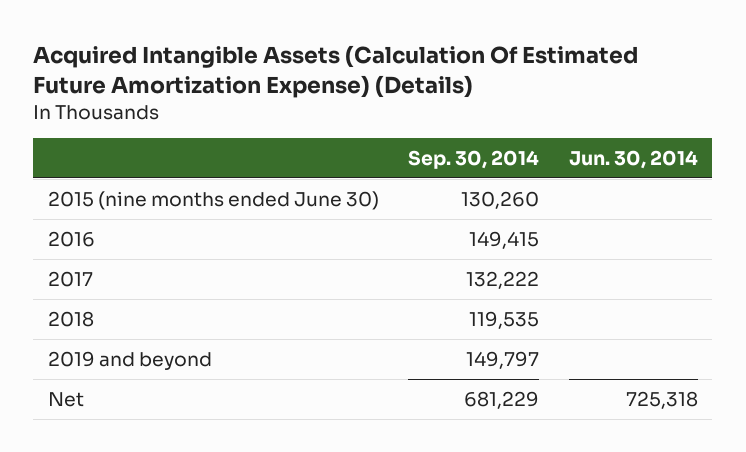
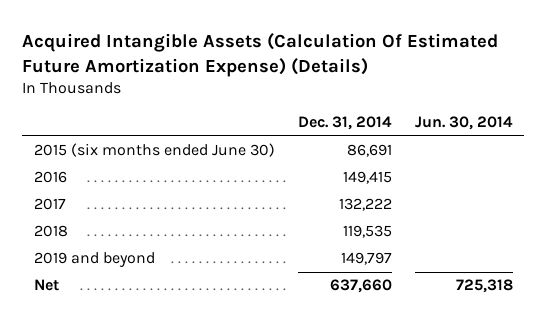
[408,150,540,170] Sep. 30, 2014 -> none
none -> [297,116,392,131] Dec. 31, 2014
[48,190,380,210] 2015 (nine months ended June 30) -> [33,143,275,158] 2015 (six months ended June 30)

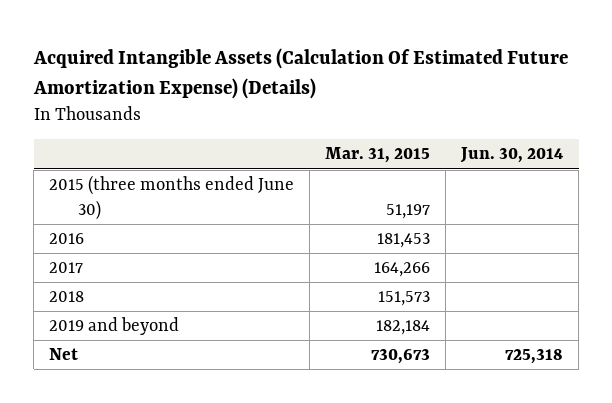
[297,116,392,131] Dec. 31, 2014 -> none
none -> [325,147,431,164] Mar. 31, 2015
[33,143,275,158] 2015 (six months ended June 30) -> [49,175,295,220] 2015 (three months ended June 30)

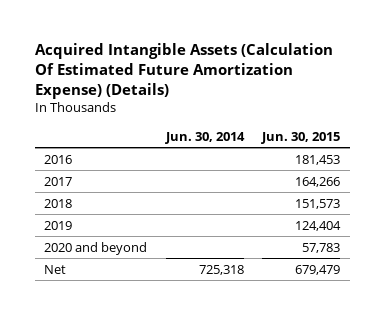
[325,147,431,164] Mar. 31, 2015 -> none
none -> [261,131,341,144] Jun. 30, 2015
[49,175,295,220] 2015 (three months ended June 30) -> none
none -> [43,220,72,230] 2019
[49,317,180,336] 2019 and beyond -> [43,241,147,255] 2020 and beyond

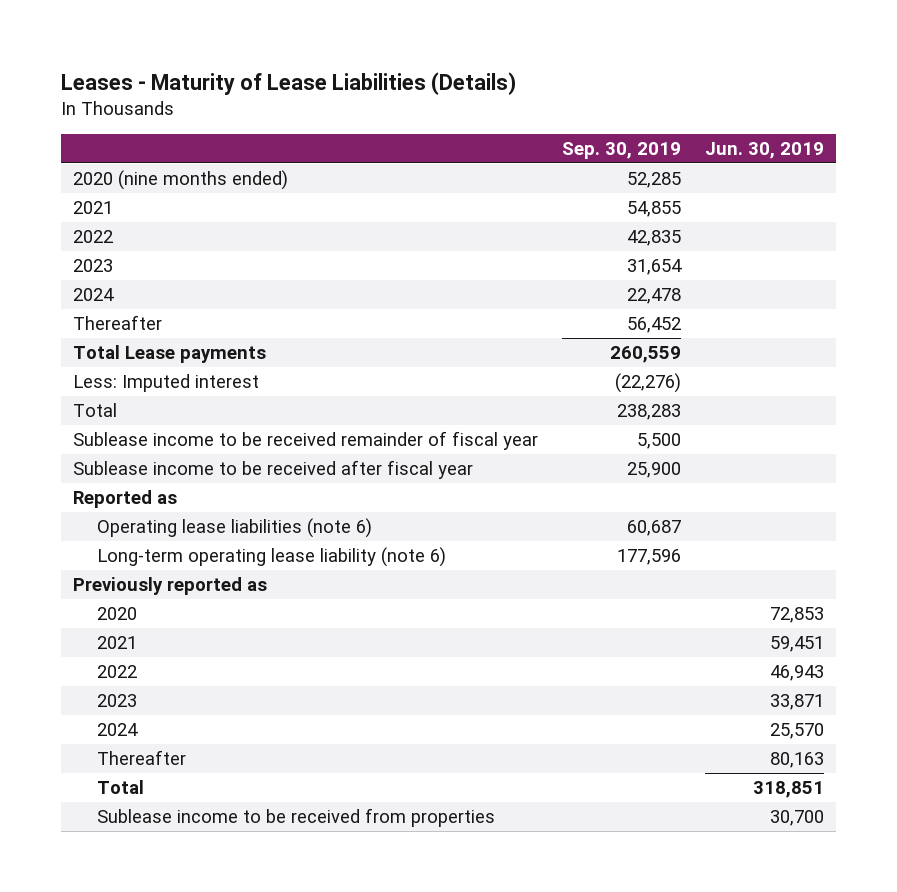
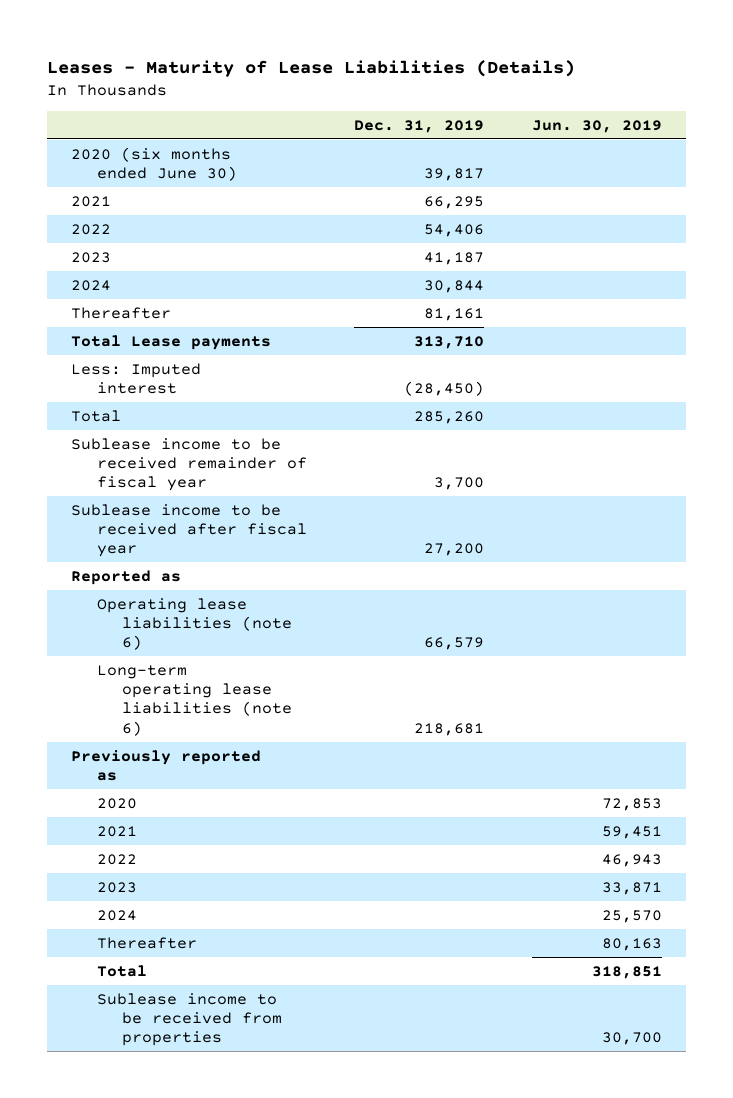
[562,141,682,159] Sep. 30, 2019 -> none
none -> [354,119,485,133] Dec. 31, 2019
[73,170,289,191] 2020 (nine months ended) -> [71,146,237,181] 2020 (six months ended June 30)
[97,547,447,568] Long-term operating lease liability (note 6) -> [96,664,293,736] Long-term operating lease liabilities (note 6)

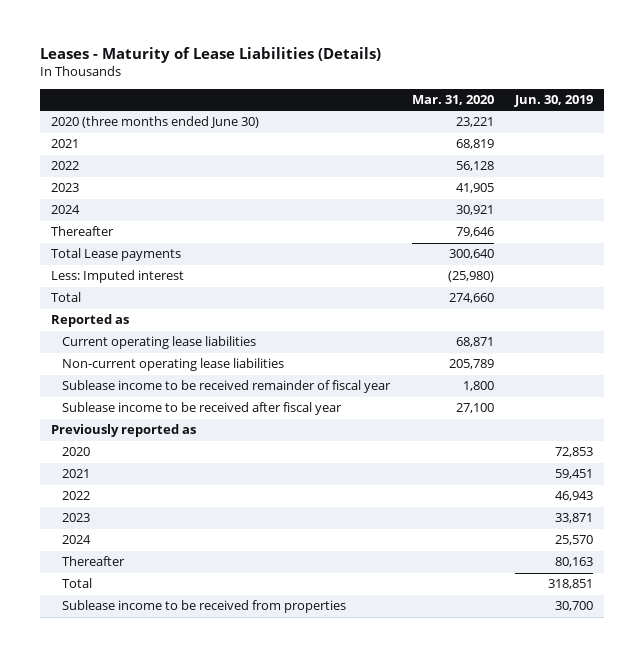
[354,119,485,133] Dec. 31, 2019 -> none
none -> [411,94,494,105] Mar. 31, 2020
[71,146,237,181] 2020 (six months ended June 30) -> [50,116,259,129] 2020 (three months ended June 30)
[71,569,182,585] Reported as -> [50,314,129,328] Reported as
none -> [62,336,257,350] Current operating lease liabilities
none -> [62,358,285,372] Non-current operating lease liabilities
[96,597,293,651] Operating lease liabilities (note 6) -> none
[96,664,293,736] Long-term operating lease liabilities (note 6) -> none

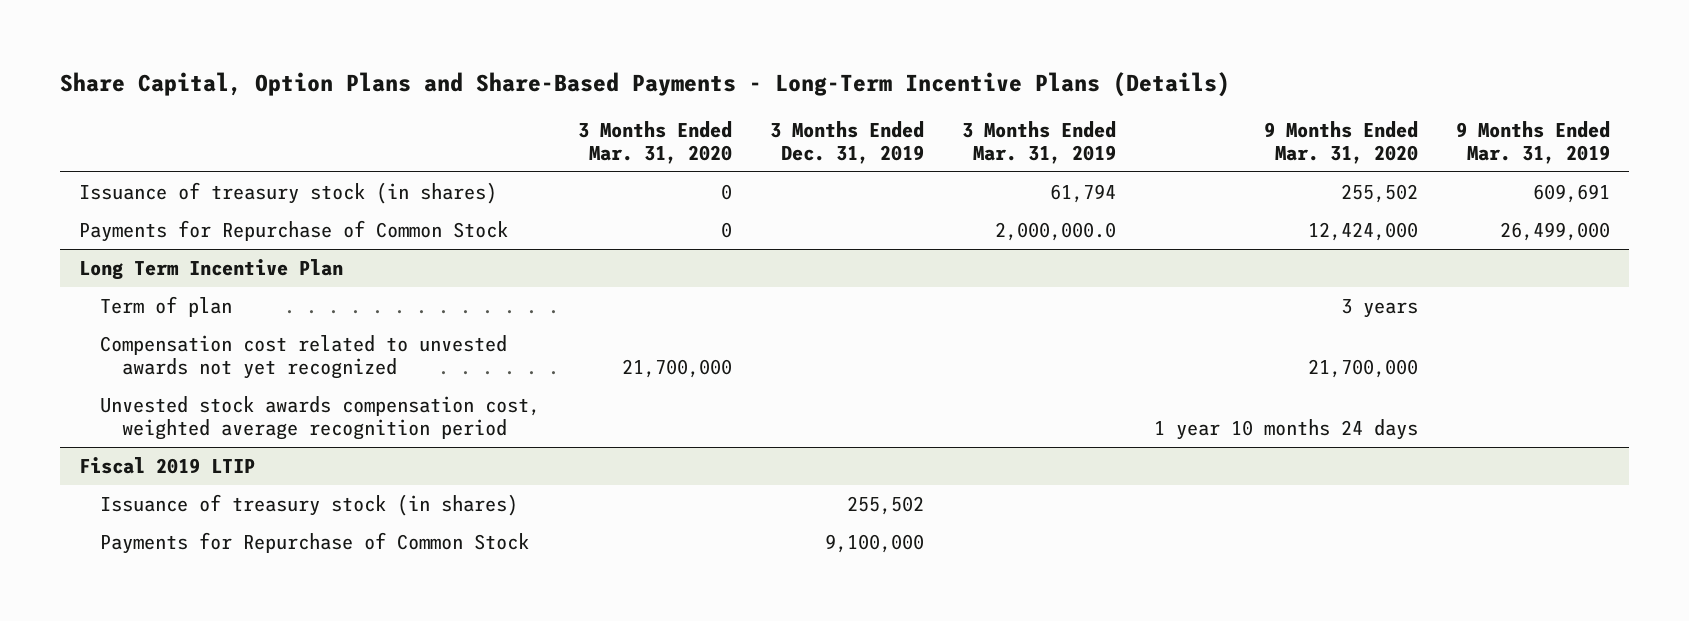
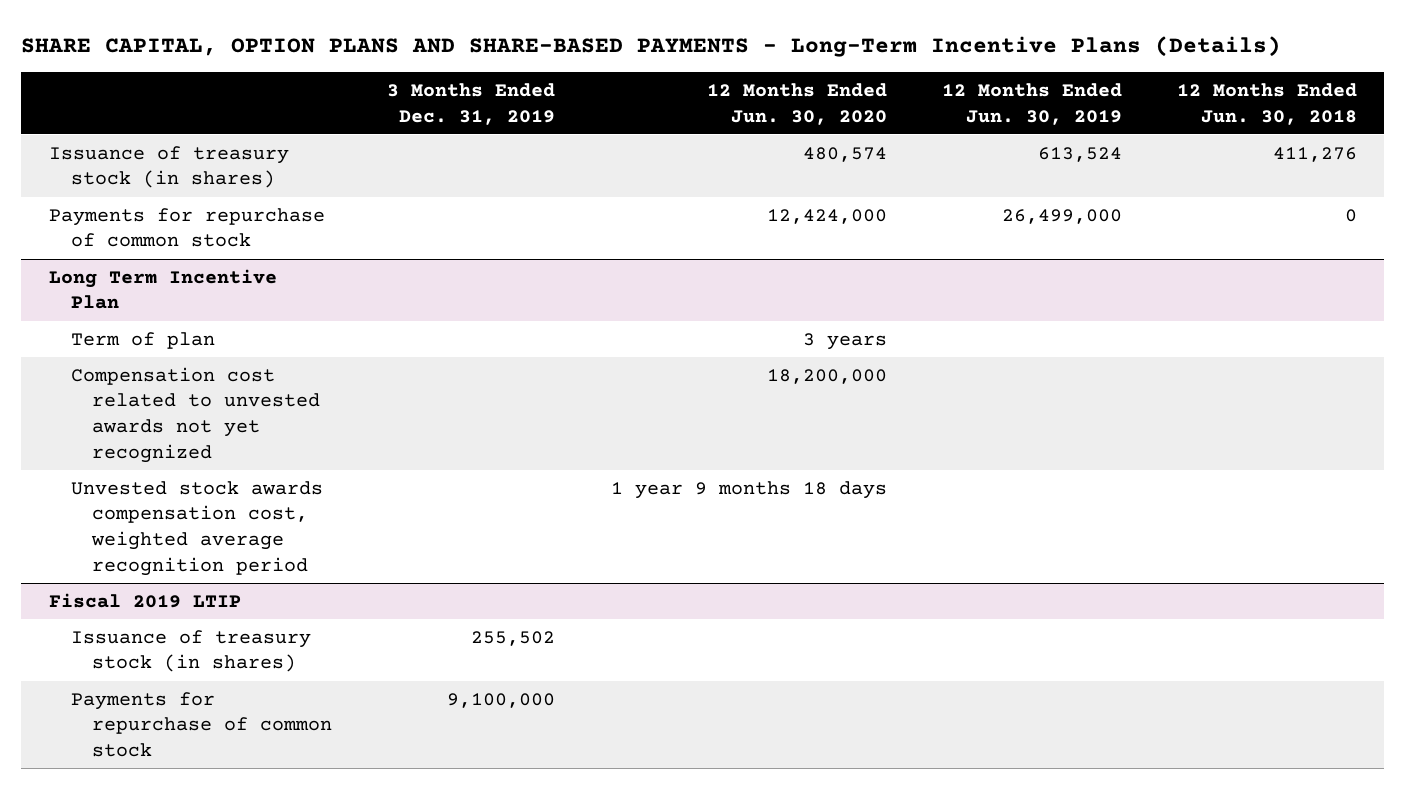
[59,71,1230,97] Share Capital, Option Plans and Share-Based Payments - Long-Term Incentive Plans (Details) -> [21,36,1282,58] SHARE CAPITAL, OPTION PLANS AND SHARE-BASED PAYMENTS - Long-Term Incentive Plans (Details)
[578,120,733,164] 3 Months Ended Mar. 31, 2020 -> none
[962,120,1117,164] 3 Months Ended Mar. 31, 2019 -> none
[1263,120,1418,164] 9 Months Ended Mar. 31, 2020 -> none
[1455,120,1610,164] 9 Months Ended Mar. 31, 2019 -> none
none -> [706,82,887,125] 12 Months Ended Jun. 30, 2020
none -> [941,82,1122,125] 12 Months Ended Jun. 30, 2019
none -> [1176,82,1357,125] 12 Months Ended Jun. 30, 2018
[78,219,508,242] Payments for Repurchase of Common Stock -> [48,207,325,248] Payments for repurchase of common stock
[100,531,530,554] Payments for Repurchase of Common Stock -> [70,691,333,757] Payments for repurchase of common stock

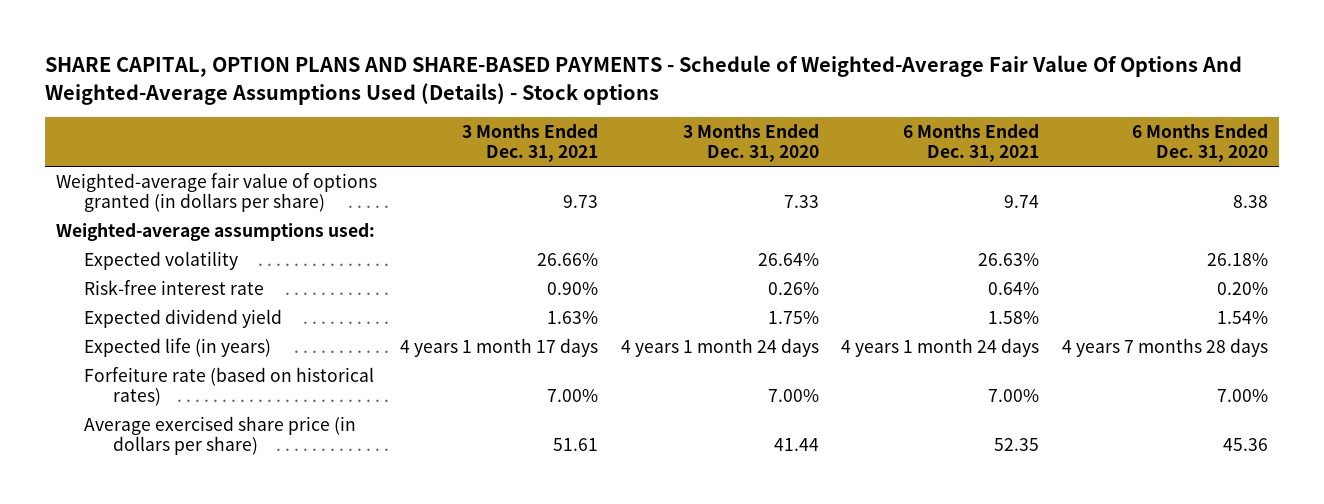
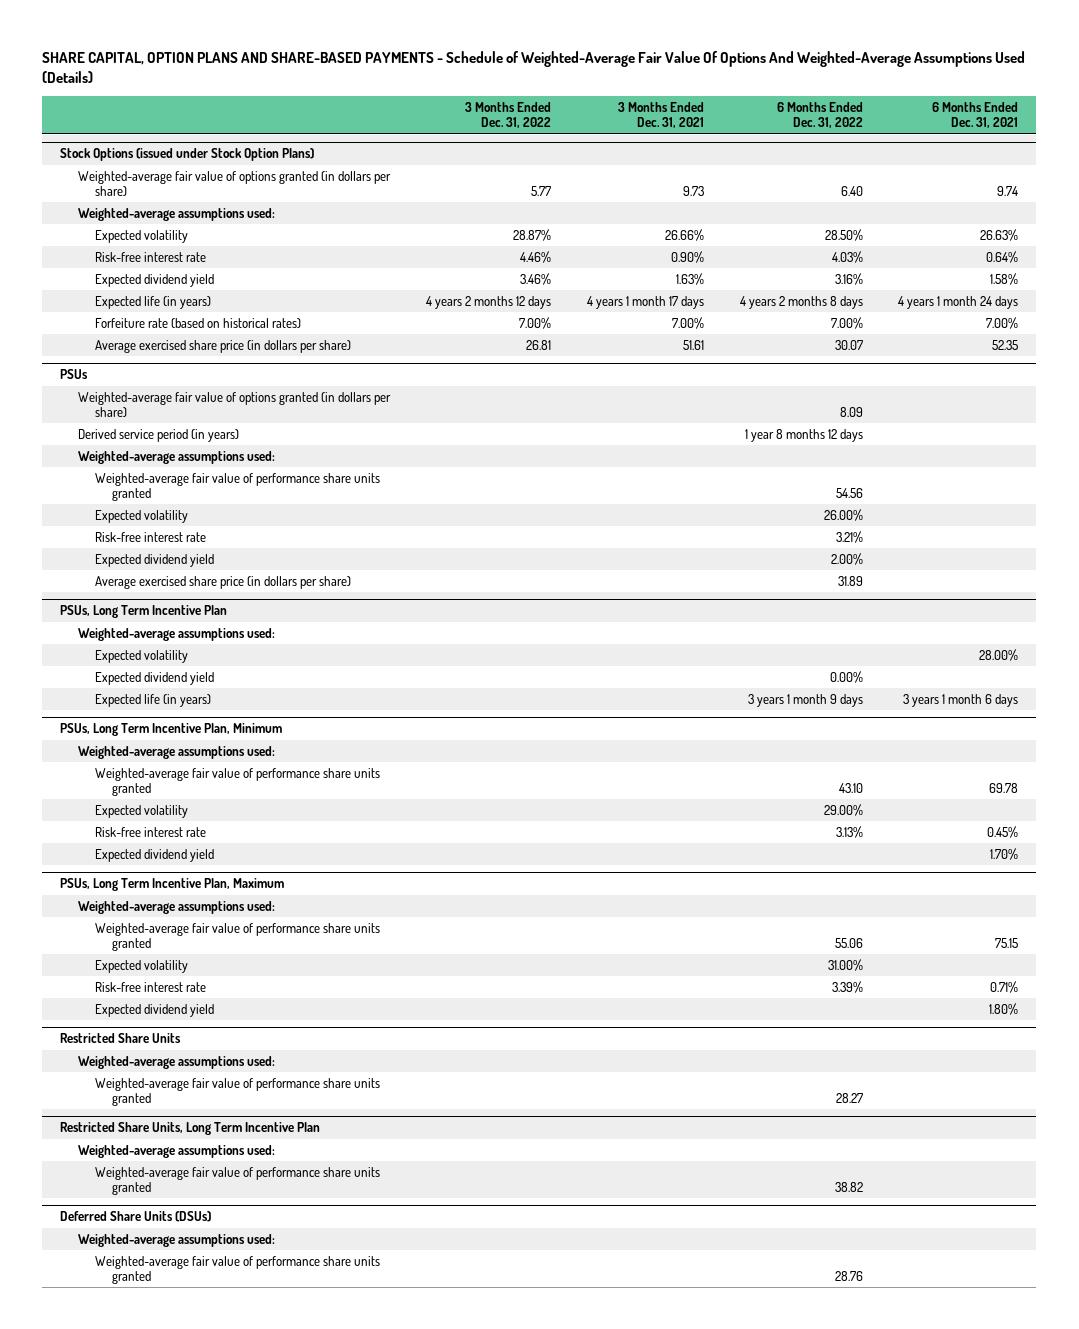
[45,55,1243,105] SHARE CAPITAL, OPTION PLANS AND SHARE-BASED PAYMENTS - Schedule of Weighted-Average Fair Value Of Options And Weighted-Average Assumptions Used (Details) - Stock options -> [42,50,1026,84] SHARE CAPITAL, OPTION PLANS AND SHARE-BASED PAYMENTS - Schedule of Weighted-Average Fair Value Of Options And Weighted-Average Assumptions Used (Details)
[682,123,819,163] 3 Months Ended Dec. 31, 2020 -> none
[1131,123,1268,163] 6 Months Ended Dec. 31, 2020 -> none
none -> [464,102,551,129] 3 Months Ended Dec. 31, 2022
none -> [776,102,863,129] 6 Months Ended Dec. 31, 2022
none -> [60,148,315,162] Stock Options (issued under Stock Option Plans)
none -> [60,369,89,380] PSUs
none -> [77,391,391,418] Weighted-average fair value of options granted (in dollars per share)
none -> [77,428,239,442] Derived service period (in years)
none -> [77,450,275,464] Weighted-average assumptions used:
none -> [95,472,381,502] Weighted-average fair value of performance share units granted
none -> [95,509,189,523] Expected volatility
none -> [95,531,207,542] Risk-free interest rate
none -> [95,553,215,567] Expected dividend yield
none -> [95,575,352,589] Average exercised share price (in dollars per share)
none -> [60,605,228,619] PSUs, Long Term Incentive Plan
none -> [77,627,275,641] Weighted-average assumptions used:
none -> [95,649,189,663] Expected volatility
none -> [95,671,215,685] Expected dividend yield
none -> [95,693,212,707] Expected life (in years)
none -> [60,723,283,737] PSUs, Long Term Incentive Plan, Minimum
none -> [77,745,275,759] Weighted-average assumptions used:
none -> [95,767,381,797] Weighted-average fair value of performance share units granted
none -> [95,804,189,818] Expected volatility
none -> [95,826,207,837] Risk-free interest rate
none -> [95,848,215,862] Expected dividend yield
none -> [60,878,285,892] PSUs, Long Term Incentive Plan, Maximum
none -> [77,900,275,914] Weighted-average assumptions used:
none -> [95,922,381,952] Weighted-average fair value of performance share units granted
none -> [95,959,189,973] Expected volatility
none -> [95,981,207,992] Risk-free interest rate
none -> [95,1003,215,1017] Expected dividend yield
none -> [60,1033,182,1044] Restricted Share Units
none -> [77,1055,275,1069] Weighted-average assumptions used:
none -> [95,1077,381,1107] Weighted-average fair value of performance share units granted
none -> [60,1122,321,1136] Restricted Share Units, Long Term Incentive Plan
none -> [77,1144,275,1158] Weighted-average assumptions used:
none -> [95,1166,381,1196] Weighted-average fair value of performance share units granted
none -> [60,1211,212,1223] Deferred Share Units (DSUs)
none -> [77,1233,275,1247] Weighted-average assumptions used:
none -> [95,1255,381,1285] Weighted-average fair value of performance share units granted

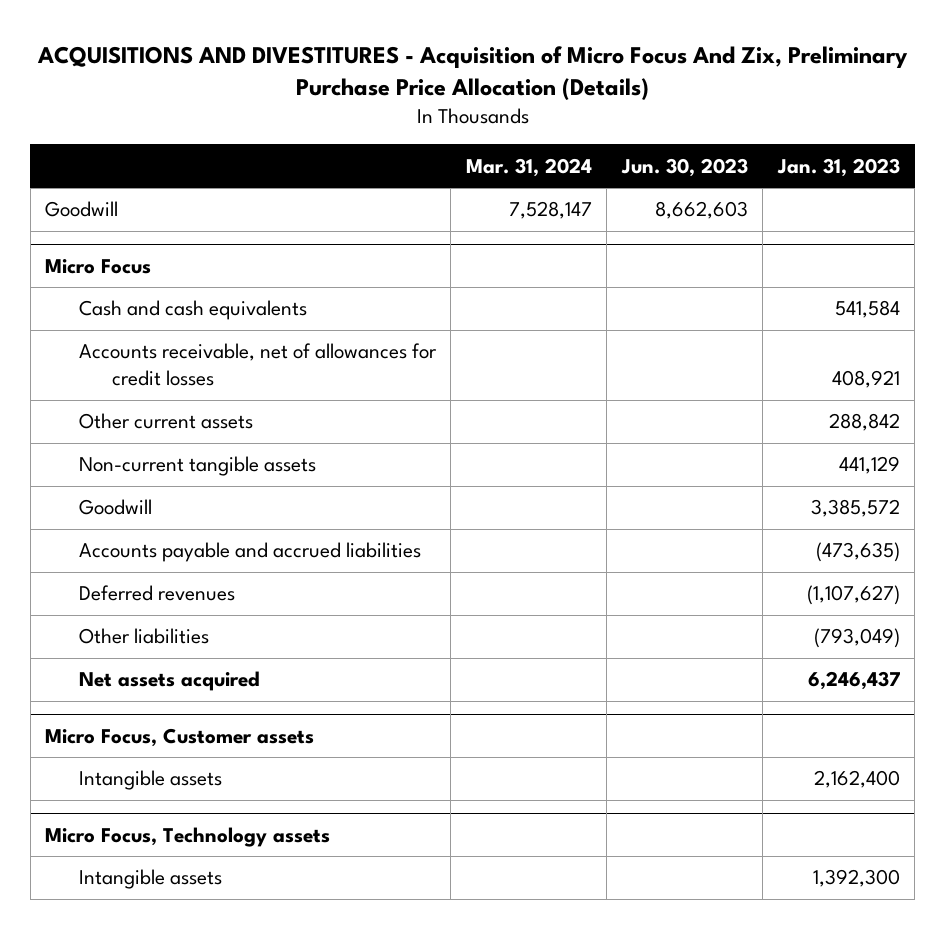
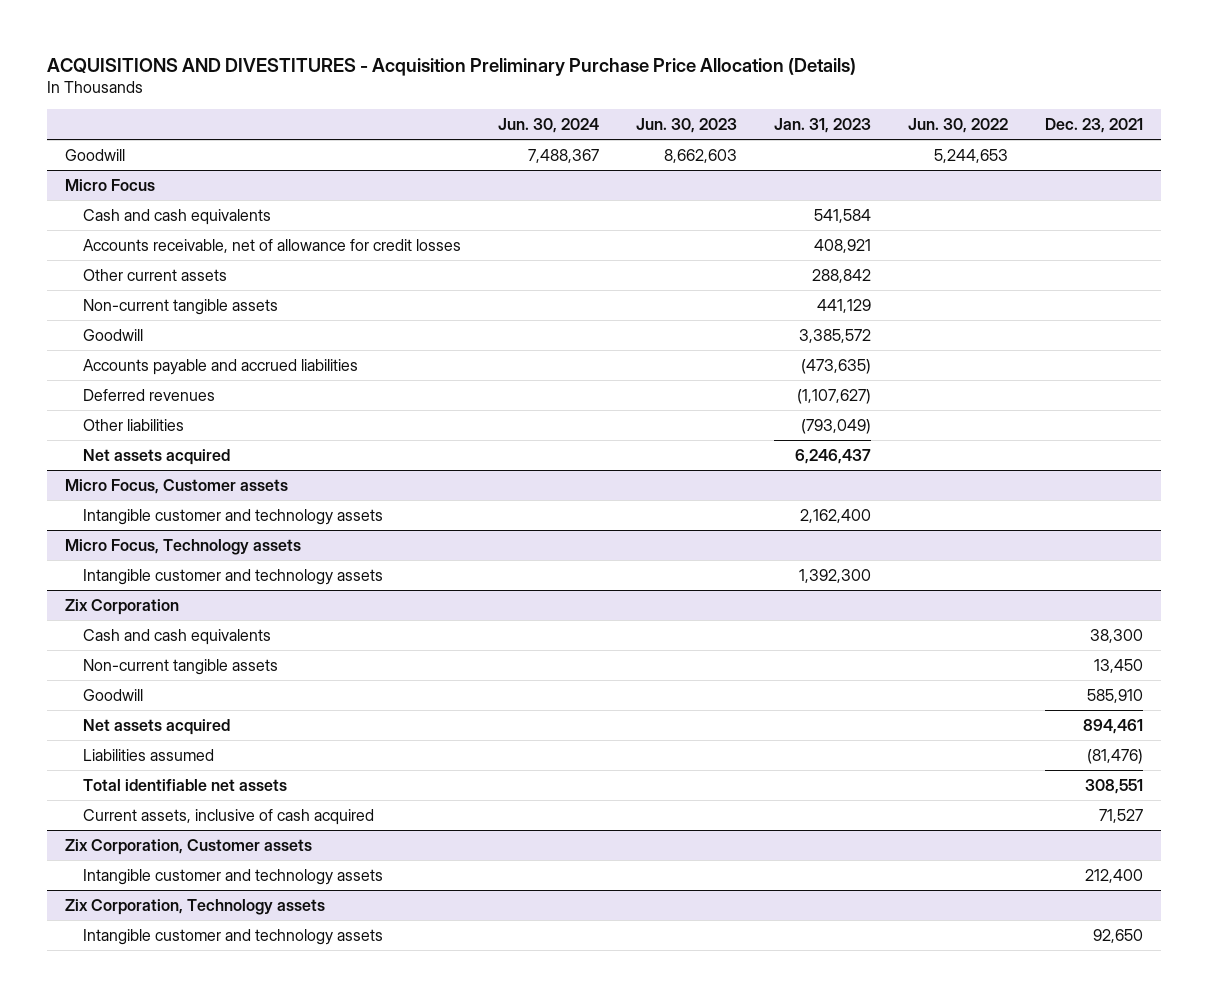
[36,45,908,101] ACQUISITIONS AND DIVESTITURES - Acquisition of Micro Focus And Zix, Preliminary Purchase Price Allocation (Details) -> [47,57,857,76] ACQUISITIONS AND DIVESTITURES - Acquisition Preliminary Purchase Price Allocation (Details)
[465,157,592,177] Mar. 31, 2024 -> none
none -> [498,118,600,134] Jun. 30, 2024
none -> [907,118,1008,134] Jun. 30, 2022
none -> [1044,118,1143,134] Dec. 23, 2021
[78,343,437,387] Accounts receivable, net of allowances for credit losses -> [83,238,462,253] Accounts receivable, net of allowance for credit losses
[78,770,222,791] Intangible assets -> [83,508,384,525] Intangible customer and technology assets
[78,869,222,890] Intangible assets -> [83,568,384,585] Intangible customer and technology assets
none -> [65,598,180,615] Zix Corporation
none -> [83,628,272,645] Cash and cash equivalents
none -> [83,658,279,675] Non-current tangible assets
none -> [83,688,144,701] Goodwill
none -> [83,718,231,735] Net assets acquired
none -> [83,748,215,761] Liabilities assumed
none -> [83,778,288,791] Total identifiable net assets
none -> [83,808,375,825] Current assets, inclusive of cash acquired
none -> [65,838,313,855] Zix Corporation, Customer assets
none -> [83,868,384,885] Intangible customer and technology assets
none -> [65,898,326,915] Zix Corporation, Technology assets
none -> [83,928,384,945] Intangible customer and technology assets

